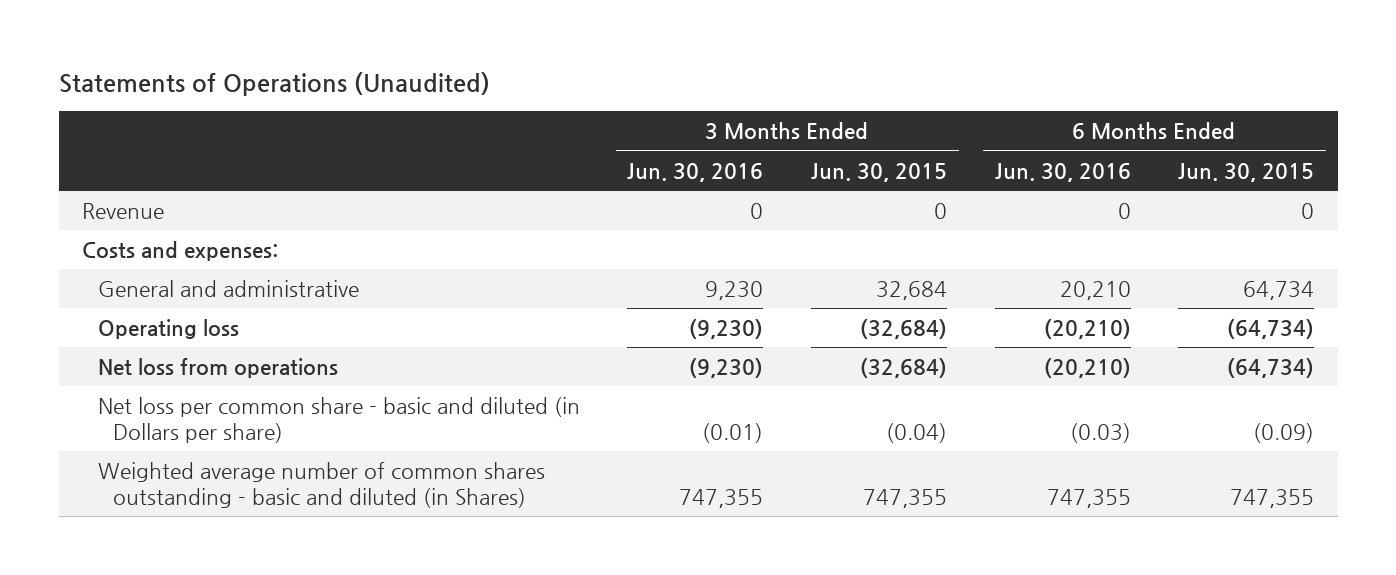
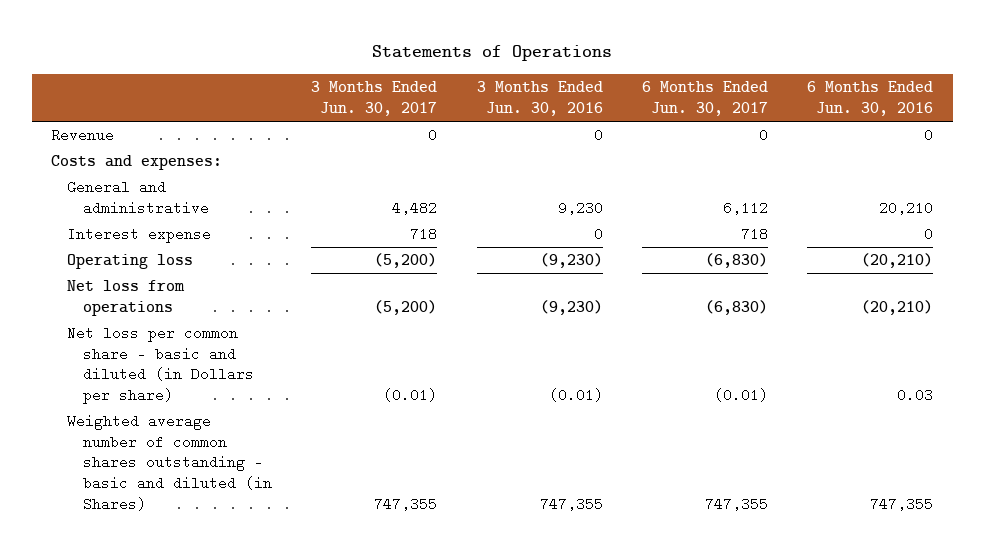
[58,71,490,96] Statements of Operations (Unaudited) -> [372,45,613,62] Statements of Operations
[810,162,947,182] Jun. 30, 2015 -> none
[1178,162,1315,182] Jun. 30, 2015 -> none
none -> [311,81,438,116] 3 Months Ended Jun. 30, 2017
none -> [641,81,768,116] 6 Months Ended Jun. 30, 2017
none -> [67,227,212,244] Interest expense
[1069,422,1131,443] (0.03) -> [897,387,934,402] 0.03

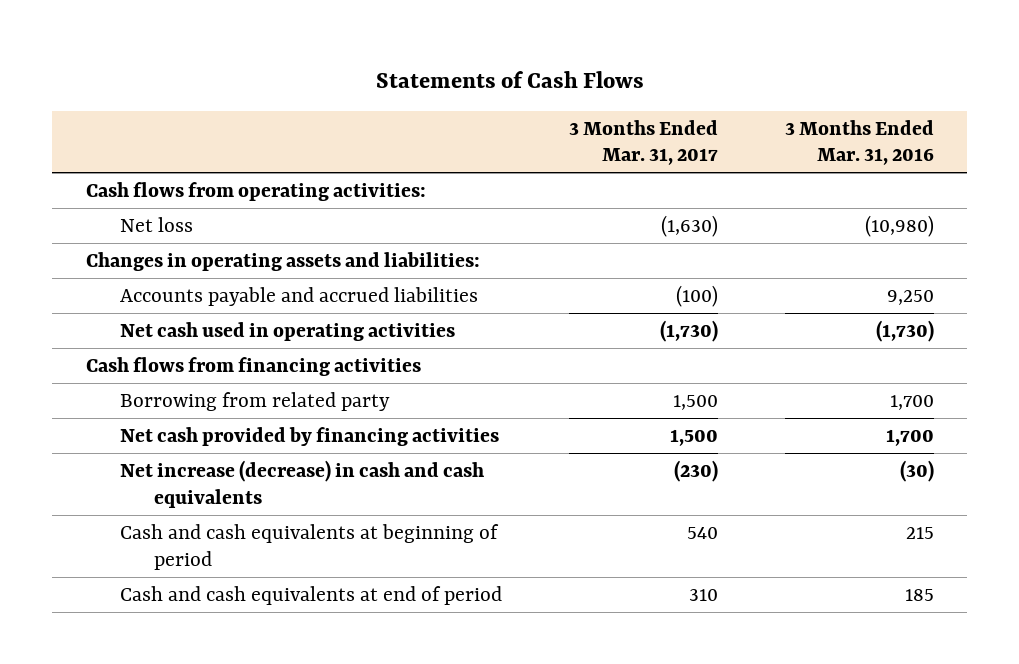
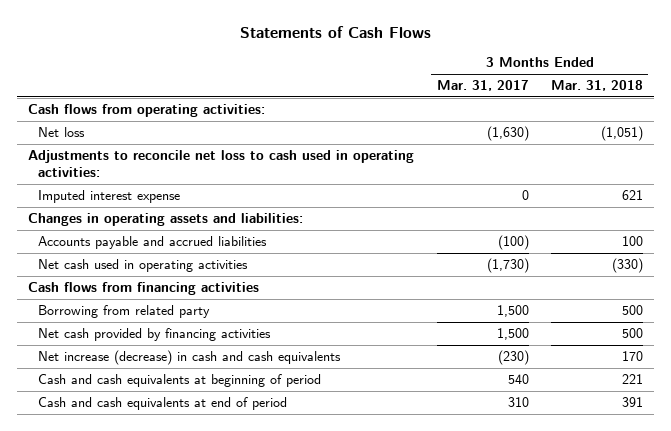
[784,119,934,166] 3 Months Ended Mar. 31, 2016 -> none
none -> [550,80,643,92] Mar. 31, 2018
none -> [28,150,415,177] Adjustments to reconcile net loss to cash used in operating activities:
none -> [38,190,181,204] Imputed interest expense

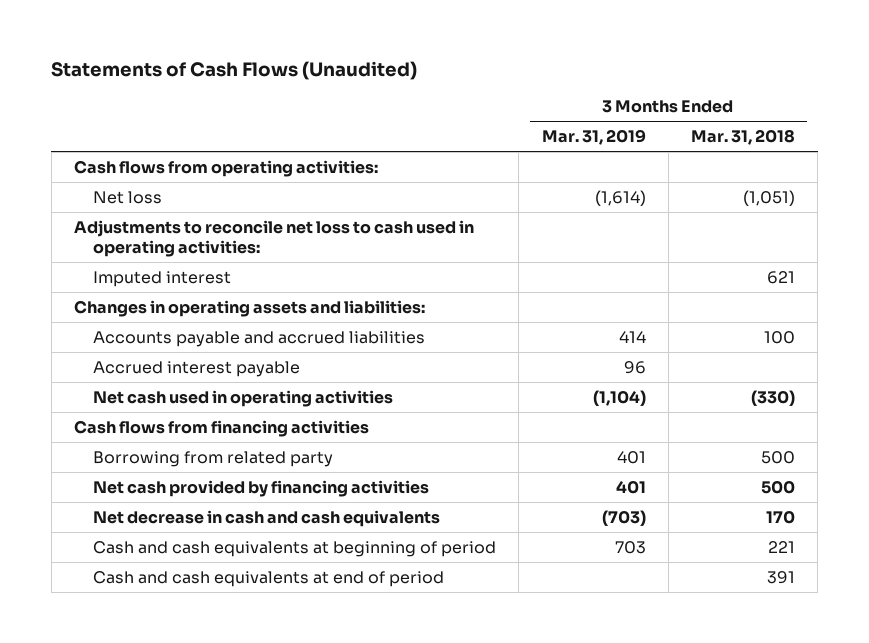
[239,25,431,38] Statements of Cash Flows -> [51,60,418,80] Statements of Cash Flows (Unaudited)
[436,80,529,92] Mar. 31, 2017 -> none
none -> [541,129,646,146] Mar. 31, 2019
[38,190,181,204] Imputed interest expense -> [93,270,232,287] Imputed interest
none -> [93,360,301,377] Accrued interest payable
[38,350,342,366] Net increase (decrease) in cash and cash equivalents -> [93,509,441,527] Net decrease in cash and cash equivalents

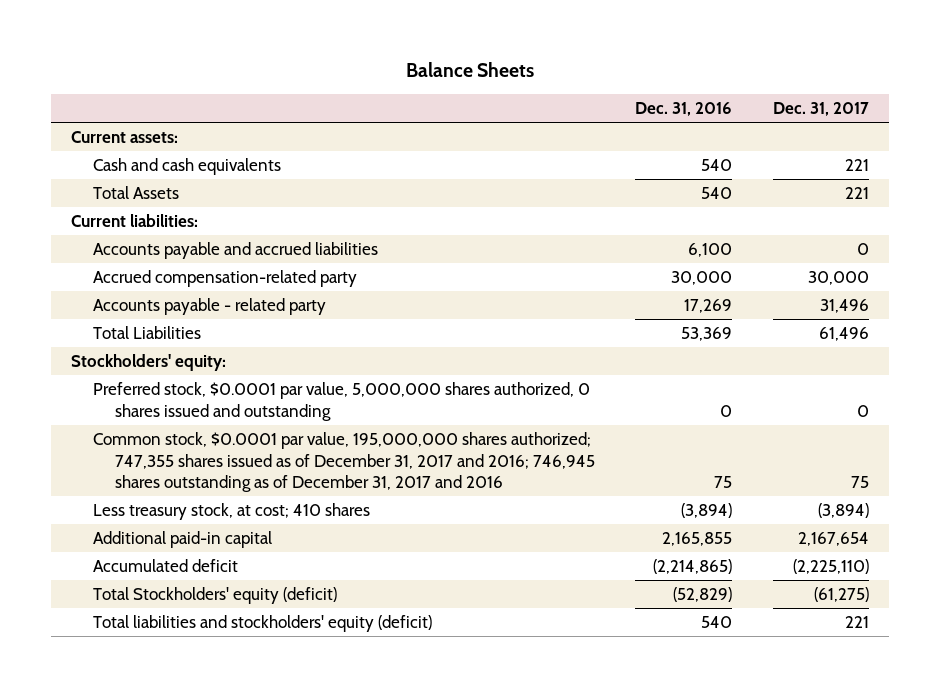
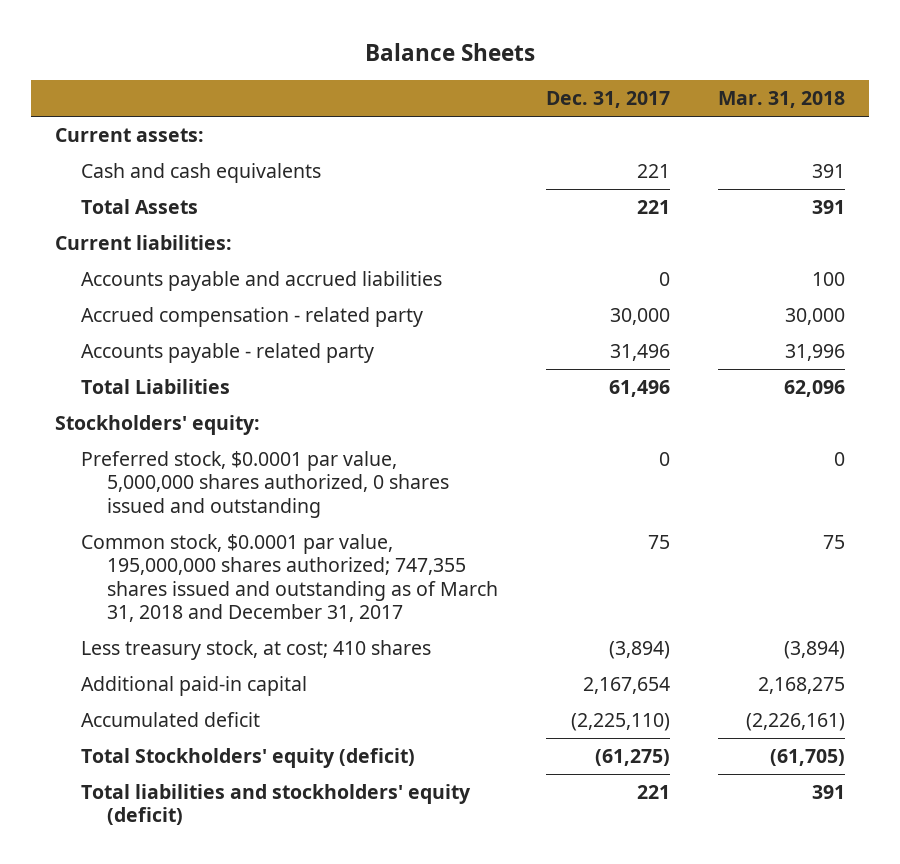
[635,102,733,117] Dec. 31, 2016 -> none
none -> [717,91,845,109] Mar. 31, 2018
[92,270,357,288] Accrued compensation-related party -> [80,306,423,327] Accrued compensation - related party
[92,432,595,493] Common stock, $0.0001 par value, 195,000,000 shares authorized; 747,355 shares issued as of December 31, 2017 and 2016; 746,945 shares outstanding as of December 31, 2017 and 2016 -> [80,533,498,623] Common stock, $0.0001 par value, 195,000,000 shares authorized; 747,355 shares issued and outstanding as of March 31, 2018 and December 31, 2017

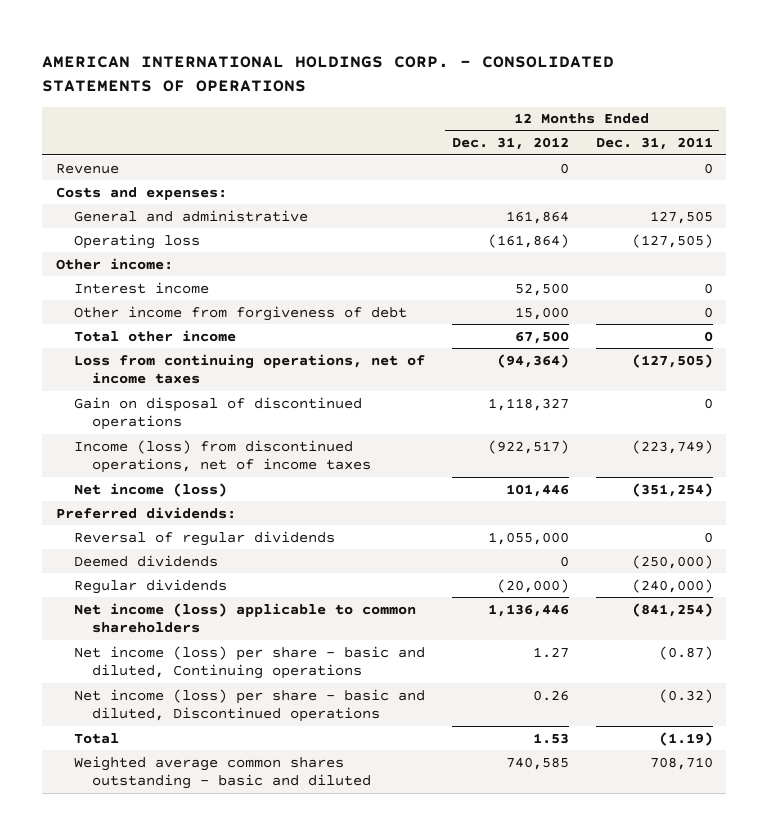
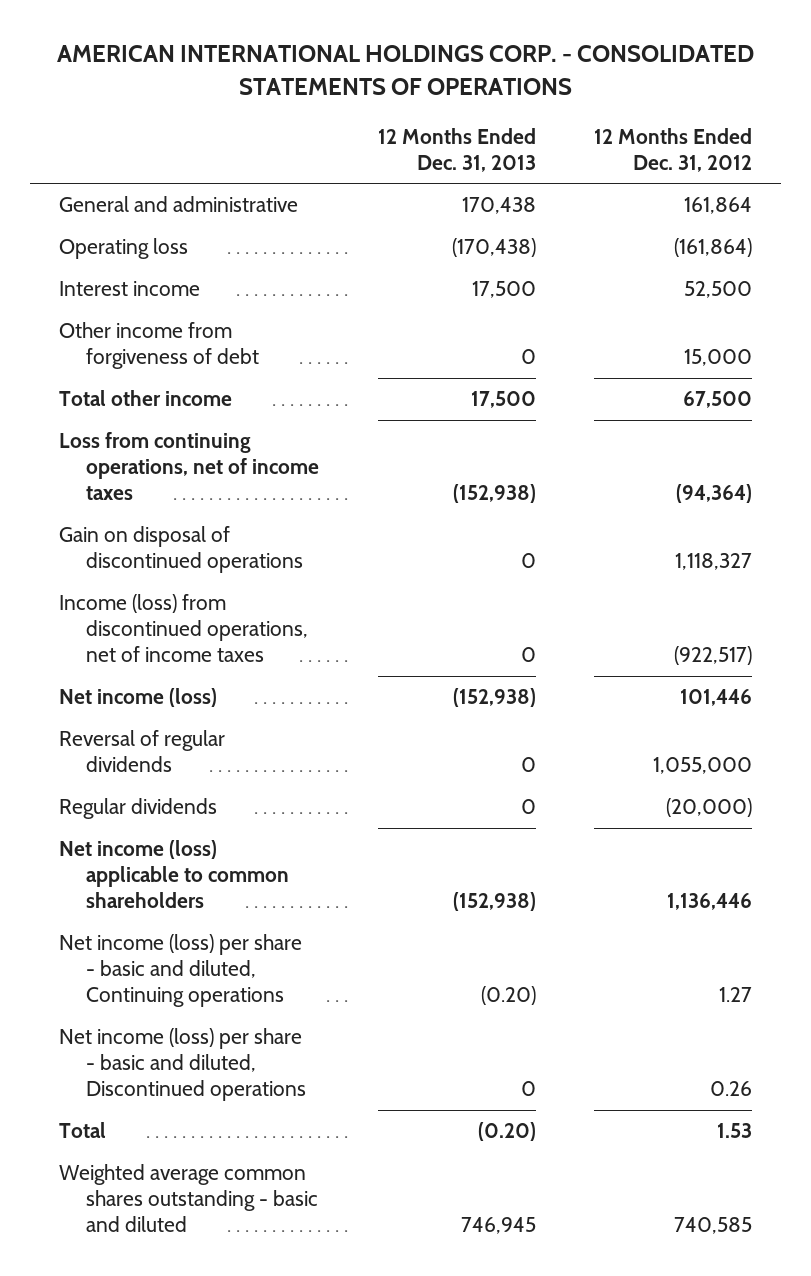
[595,137,713,151] Dec. 31, 2011 -> none
none -> [377,127,536,172] 12 Months Ended Dec. 31, 2013
[55,163,119,174] Revenue -> none
[55,186,227,200] Costs and expenses: -> none
[55,257,173,270] Other income: -> none
[55,506,236,519] Preferred dividends: -> none
[73,554,218,567] Deemed dividends -> none

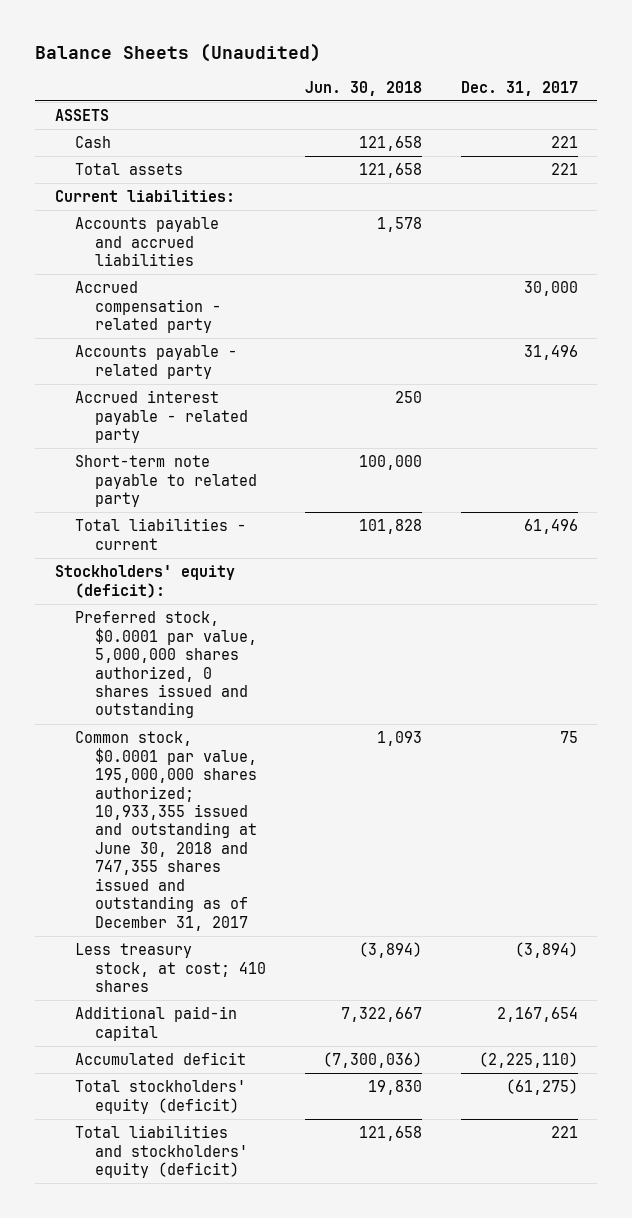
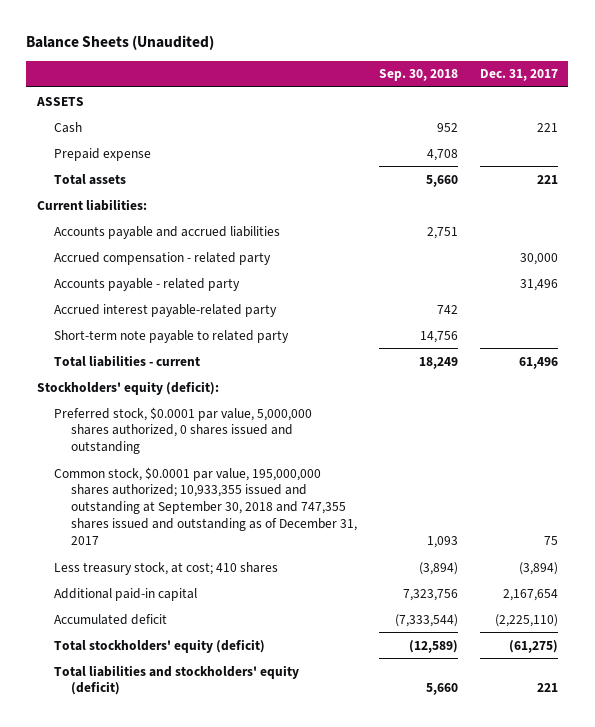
[305,80,423,96] Jun. 30, 2018 -> none
none -> [378,69,458,82] Sep. 30, 2018
none -> [54,147,152,161] Prepaid expense
[74,390,249,444] Accrued interest payable - related party -> [54,303,278,317] Accrued interest payable-related party
[74,731,258,931] Common stock, $0.0001 par value, 195,000,000 shares authorized; 10,933,355 issued and outstanding at June 30, 2018 and 747,355 shares issued and outstanding as of December 31, 2017 -> [54,466,358,546] Common stock, $0.0001 par value, 195,000,000 shares authorized; 10,933,355 issued and outstanding at September 30, 2018 and 747,355 shares issued and outstanding as of December 31, 2017

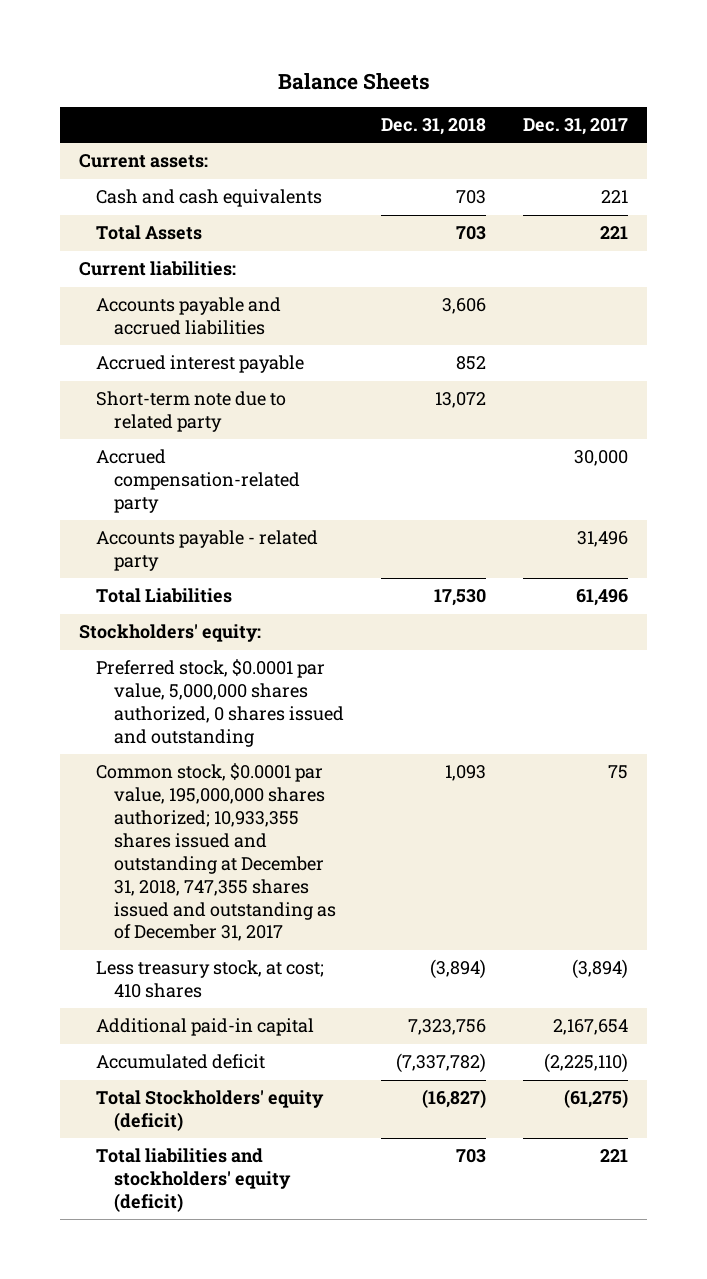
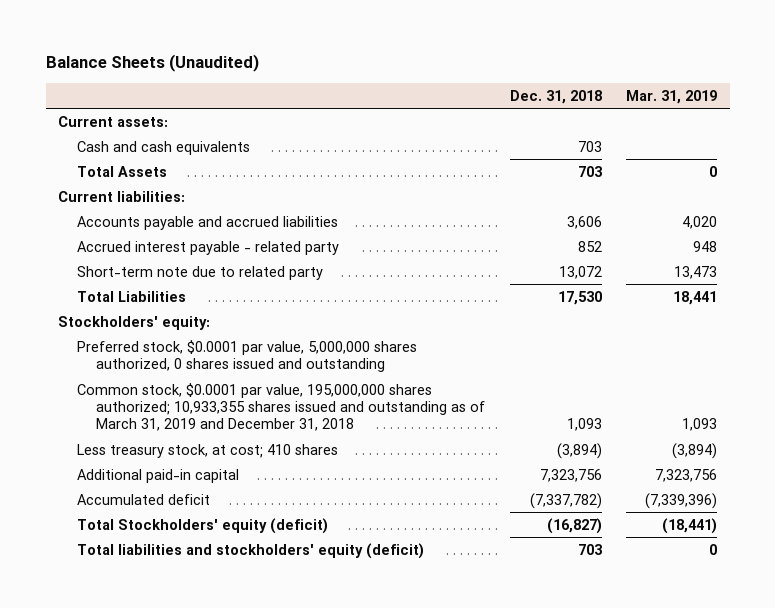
[277,72,430,90] Balance Sheets -> [45,54,259,73] Balance Sheets (Unaudited)
[523,118,629,136] Dec. 31, 2017 -> none
none -> [626,89,718,104] Mar. 31, 2019
[96,355,305,374] Accrued interest payable -> [77,240,340,255] Accrued interest payable - related party
[96,449,300,514] Accrued compensation-related party -> none
[96,530,319,572] Accounts payable - related party -> none
[96,763,336,942] Common stock, $0.0001 par value, 195,000,000 shares authorized; 10,933,355 shares issued and outstanding at December 31, 2018, 747,355 shares issued and outstanding as of December 31, 2017 -> [77,382,486,432] Common stock, $0.0001 par value, 195,000,000 shares authorized; 10,933,355 shares issued and outstanding as of March 31, 2019 and December 31, 2018

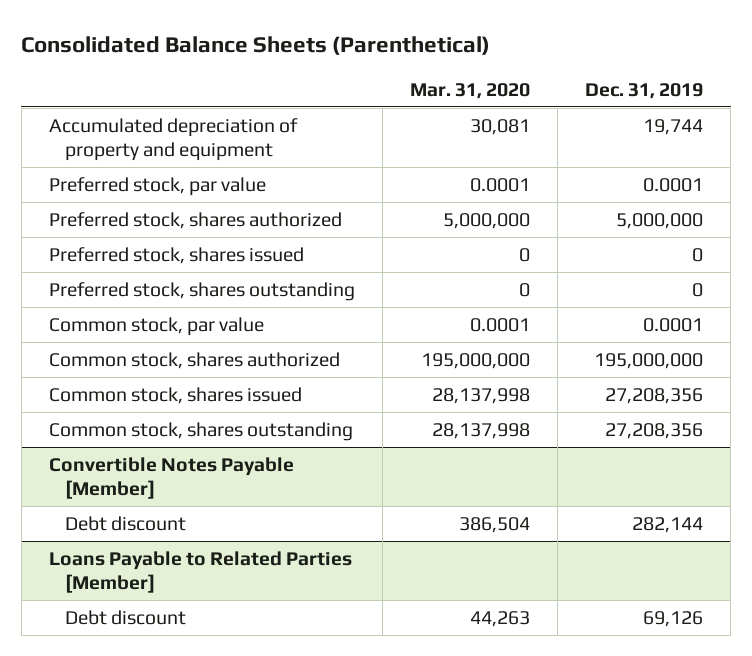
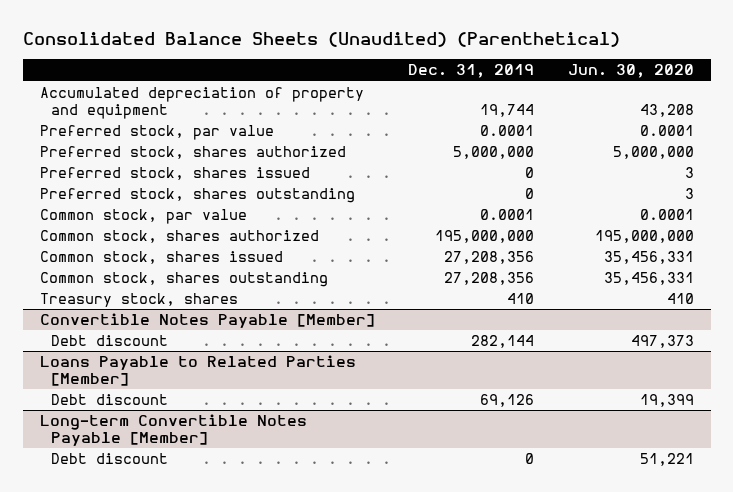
[21,35,491,55] Consolidated Balance Sheets (Parenthetical) -> [22,32,620,48] Consolidated Balance Sheets (Unaudited) (Parenthetical)
[410,82,531,99] Mar. 31, 2020 -> none
none -> [567,64,694,79] Jun. 30, 2020
none -> [39,292,238,307] Treasury stock, shares
none -> [39,413,307,447] Long-term Convertible Notes Payable [Member]
none -> [51,452,169,464] Debt discount

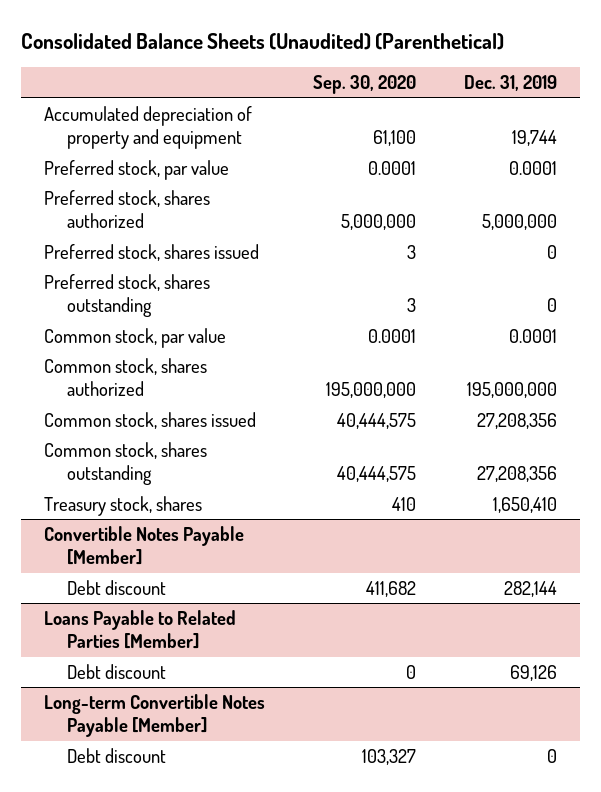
[567,64,694,79] Jun. 30, 2020 -> none
none -> [312,75,416,95] Sep. 30, 2020
[507,292,535,304] 410 -> [492,496,557,513] 1,650,410

